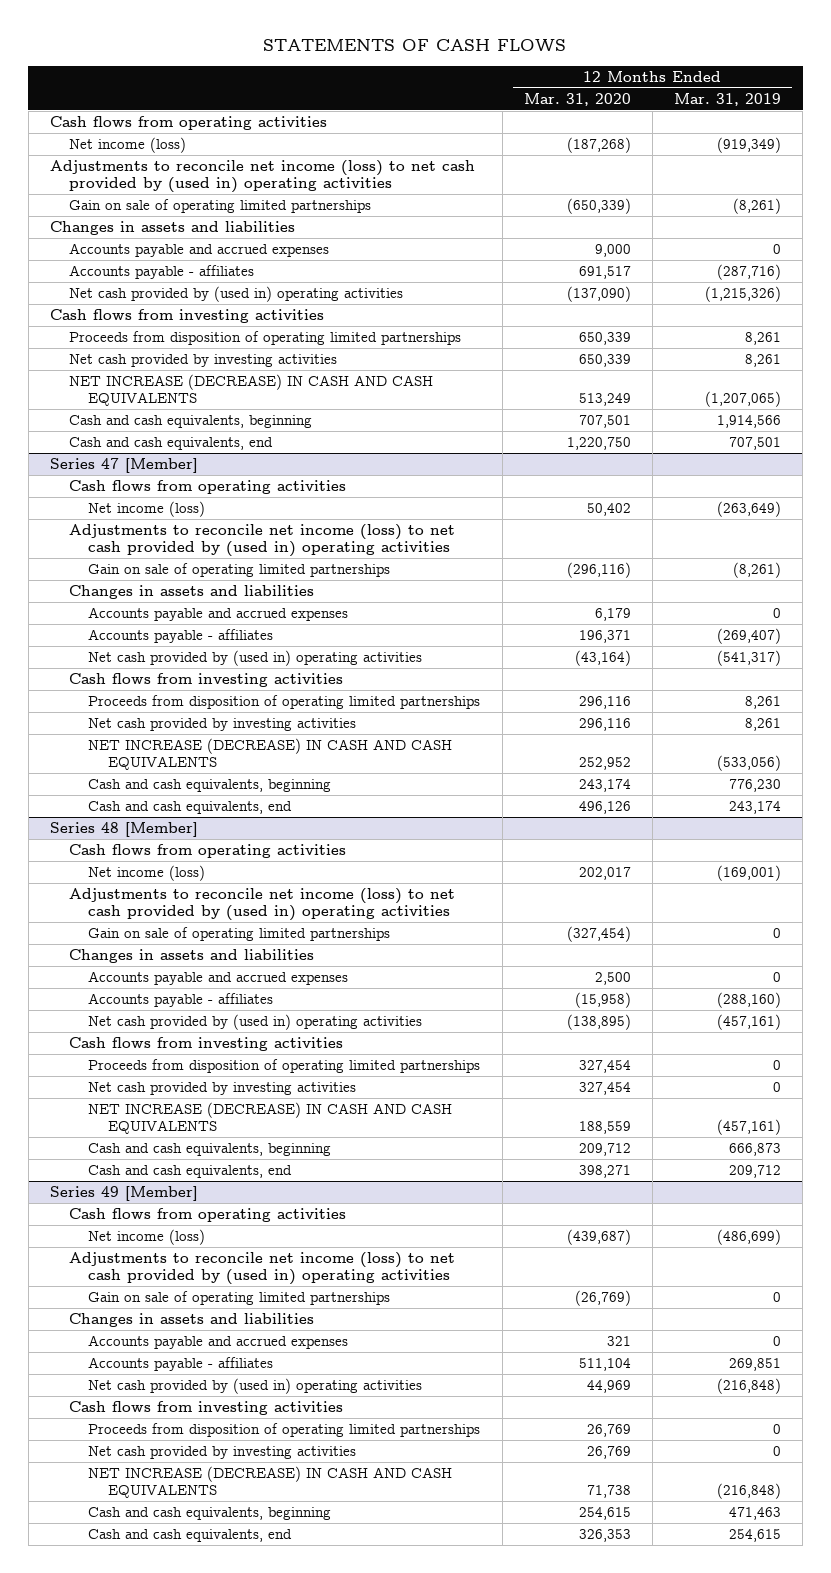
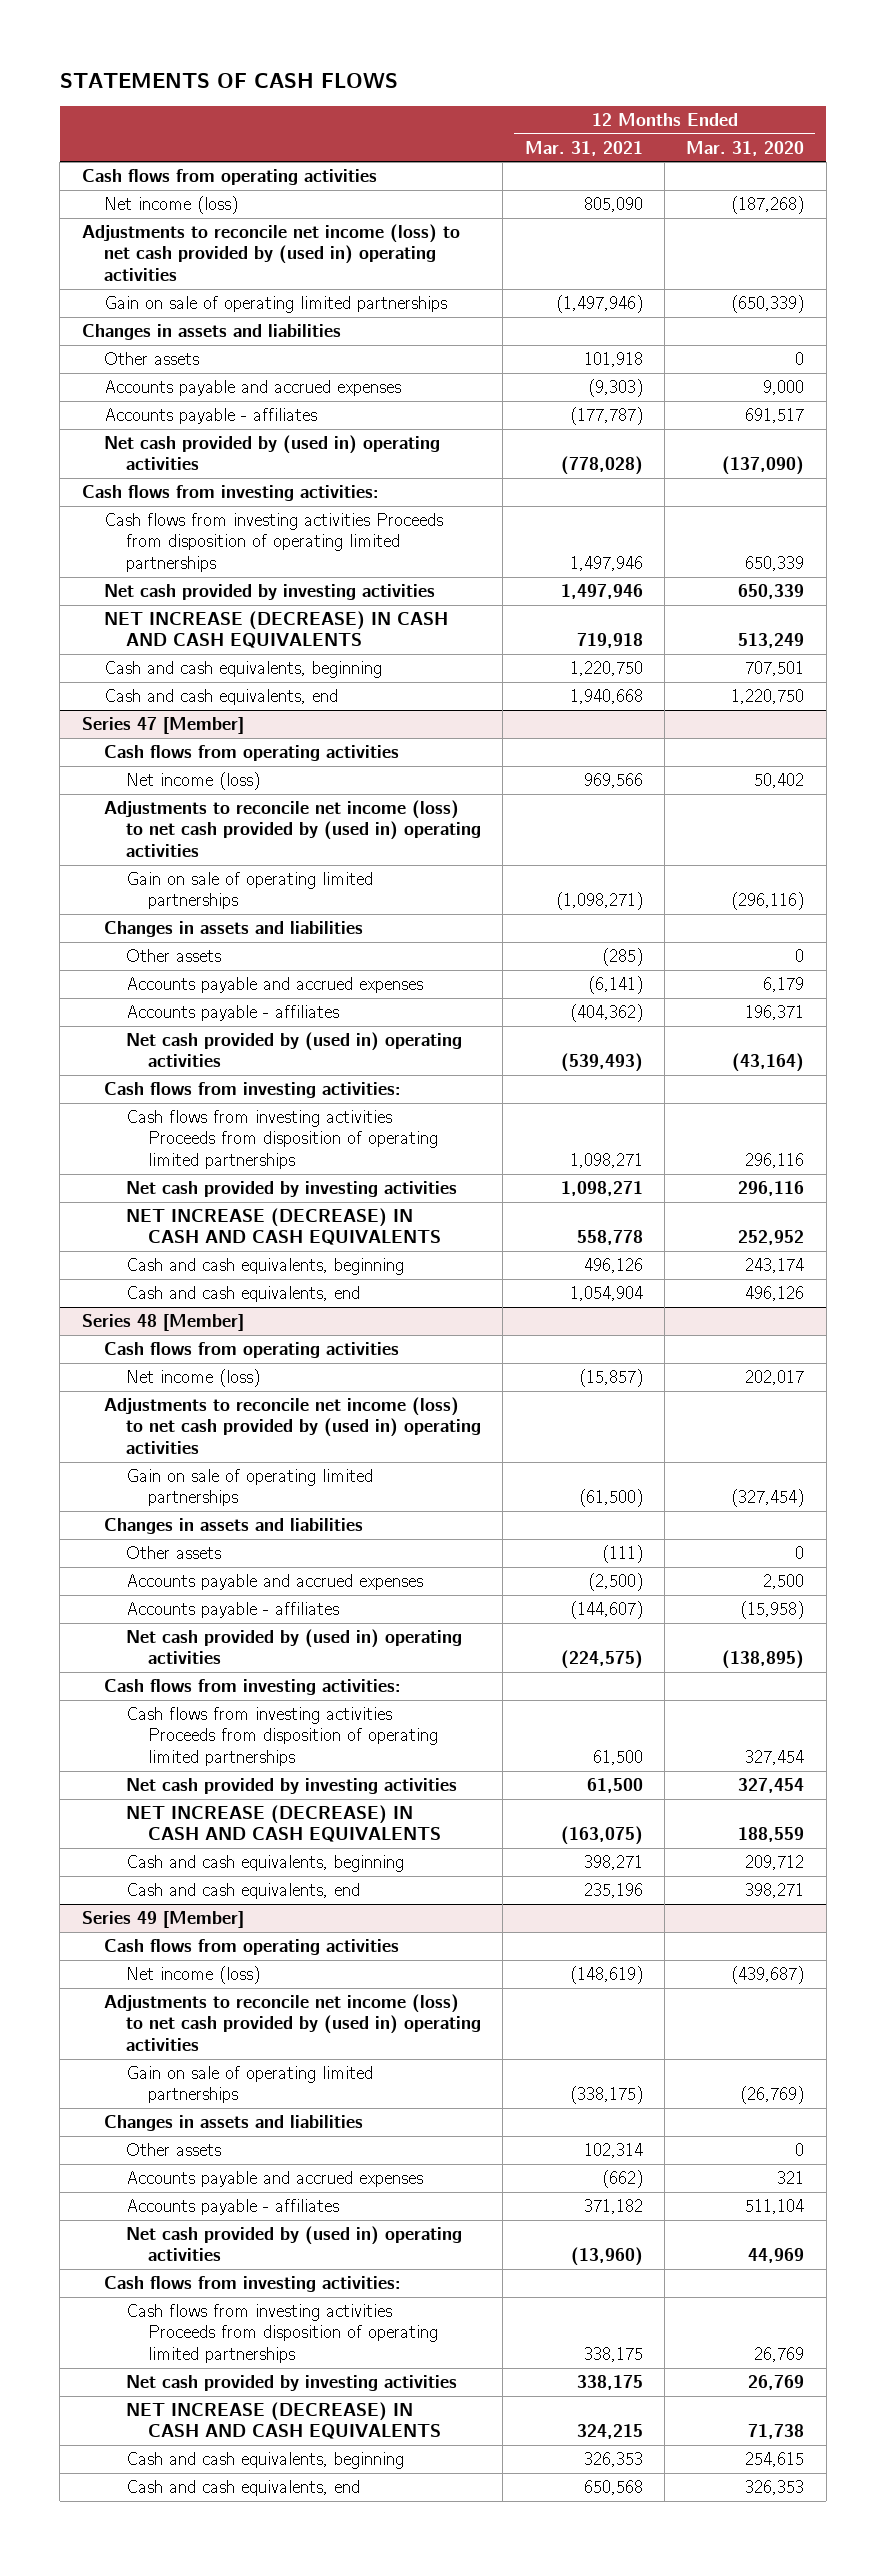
[673,92,781,106] Mar. 31, 2019 -> none
none -> [524,140,643,156] Mar. 31, 2021
none -> [103,352,199,366] Other assets
[49,308,324,323] Cash flows from investing activities -> [81,485,379,502] Cash flows from investing activities:
[69,330,462,345] Proceeds from disposition of operating limited partnerships -> [103,513,443,572] Cash flows from investing activities Proceeds from disposition of operating limited partnerships
none -> [126,949,222,963] Other assets
[69,672,344,687] Cash flows from investing activities -> [103,1082,401,1099] Cash flows from investing activities:
[88,694,481,709] Proceeds from disposition of operating limited partnerships -> [126,1110,439,1169] Cash flows from investing activities Proceeds from disposition of operating limited partnerships
none -> [126,1546,222,1560] Other assets
[69,1036,344,1051] Cash flows from investing activities -> [103,1679,401,1696] Cash flows from investing activities:
[88,1058,481,1073] Proceeds from disposition of operating limited partnerships -> [126,1707,439,1766] Cash flows from investing activities Proceeds from disposition of operating limited partnerships
none -> [126,2143,222,2157] Other assets
[69,1400,344,1415] Cash flows from investing activities -> [103,2276,401,2293] Cash flows from investing activities:
[88,1422,481,1437] Proceeds from disposition of operating limited partnerships -> [126,2304,439,2363] Cash flows from investing activities Proceeds from disposition of operating limited partnerships

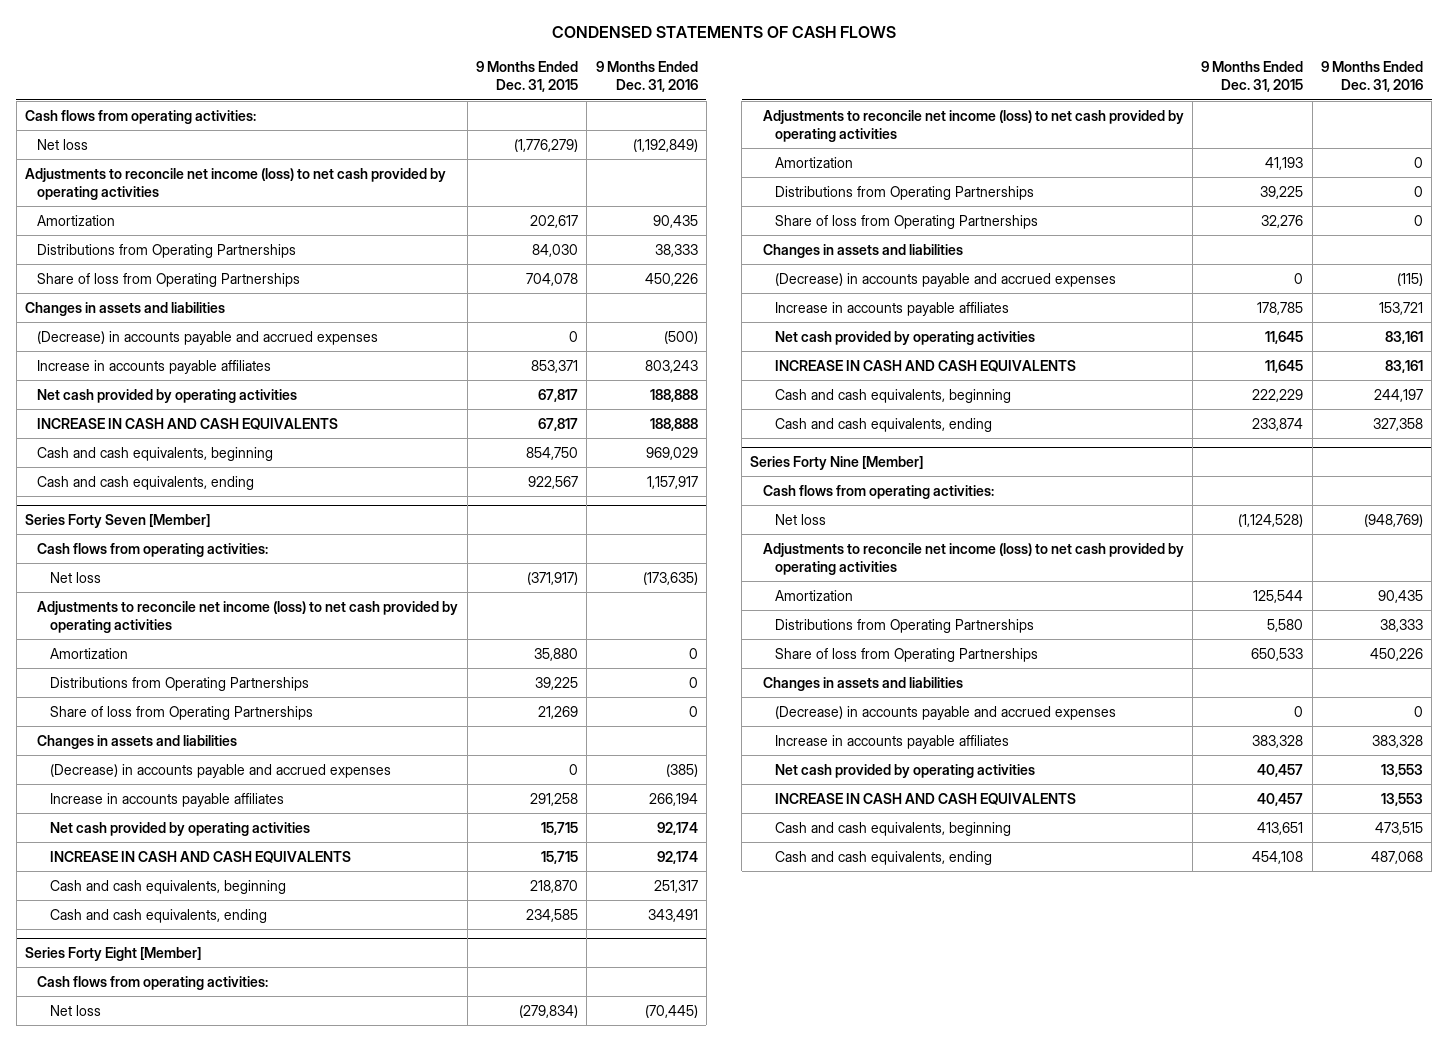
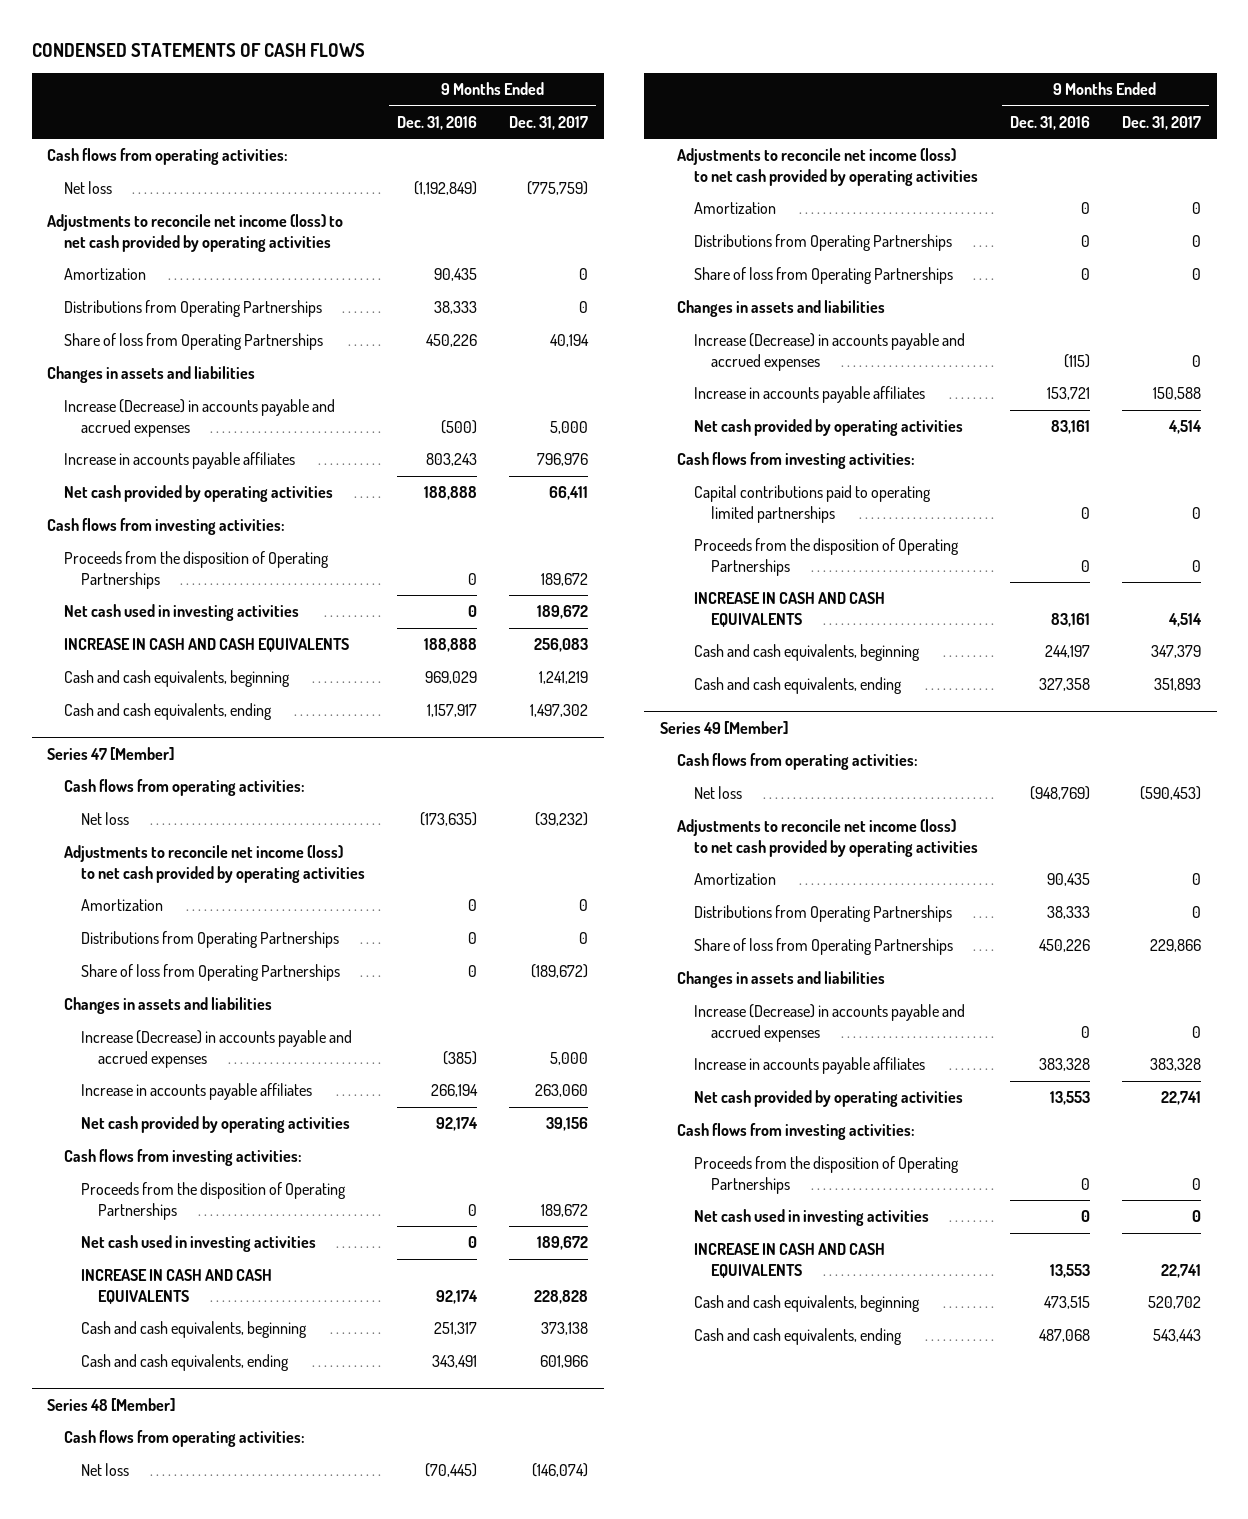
[476,61,579,93] 9 Months Ended Dec. 31, 2015 -> none
none -> [508,115,588,130] Dec. 31, 2017
[37,330,379,345] (Decrease) in accounts payable and accrued expenses -> [64,399,336,437] Increase (Decrease) in accounts payable and accrued expenses
none -> [47,518,286,536] Cash flows from investing activities:
none -> [64,551,330,589] Proceeds from the disposition of Operating Partnerships
none -> [64,604,300,622] Net cash used in investing activities
[24,513,210,528] Series Forty Seven [Member] -> [47,746,175,760] Series 47 [Member]
[49,763,391,778] (Decrease) in accounts payable and accrued expenses -> [81,1030,353,1068] Increase (Decrease) in accounts payable and accrued expenses
none -> [64,1149,303,1167] Cash flows from investing activities:
none -> [81,1182,347,1220] Proceeds from the disposition of Operating Partnerships
none -> [81,1235,317,1253] Net cash used in investing activities
[24,946,201,961] Series Forty Eight [Member] -> [47,1397,176,1411] Series 48 [Member]
[775,272,1117,287] (Decrease) in accounts payable and accrued expenses -> [694,333,966,371] Increase (Decrease) in accounts payable and accrued expenses
none -> [677,452,916,470] Cash flows from investing activities:
none -> [694,485,932,523] Capital contributions paid to operating limited partnerships
none -> [694,538,960,576] Proceeds from the disposition of Operating Partnerships
[750,455,924,470] Series Forty Nine [Member] -> [660,720,789,734] Series 49 [Member]
[775,705,1117,720] (Decrease) in accounts payable and accrued expenses -> [694,1004,966,1042] Increase (Decrease) in accounts payable and accrued expenses
none -> [677,1123,916,1141] Cash flows from investing activities:
none -> [694,1156,960,1194] Proceeds from the disposition of Operating Partnerships
none -> [694,1209,930,1227] Net cash used in investing activities

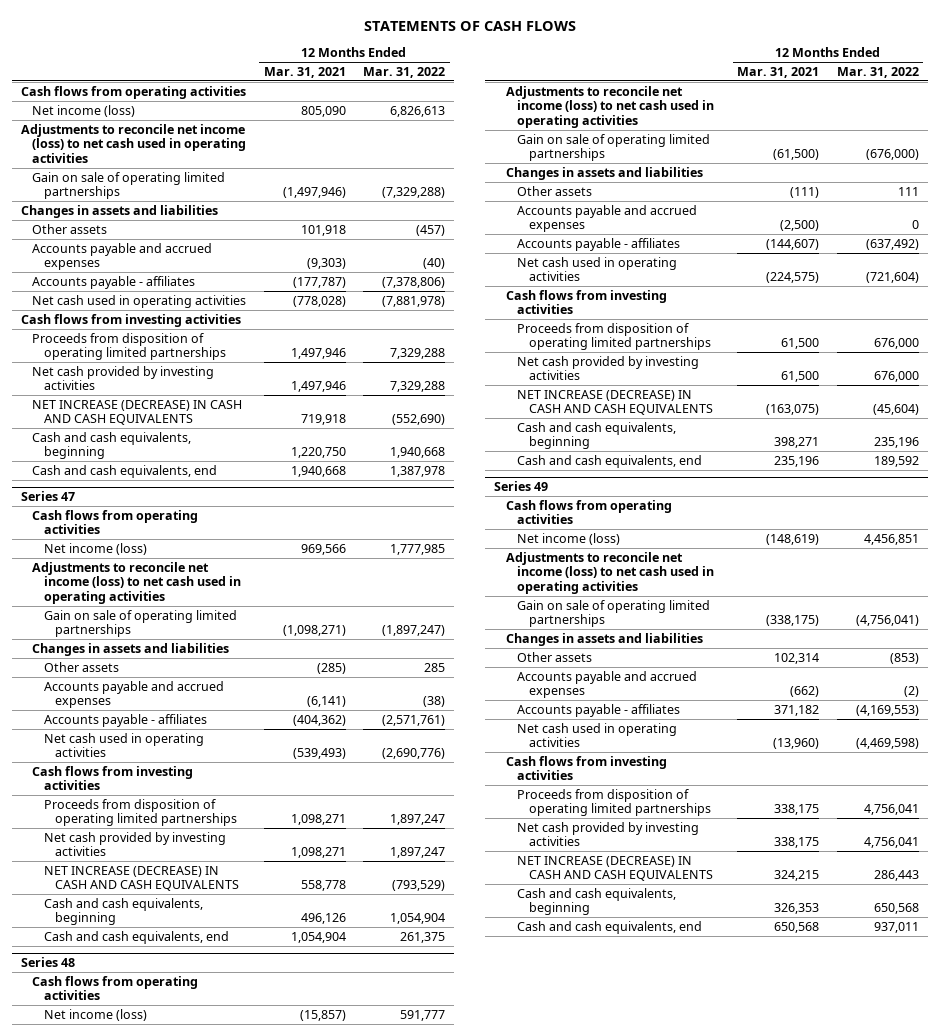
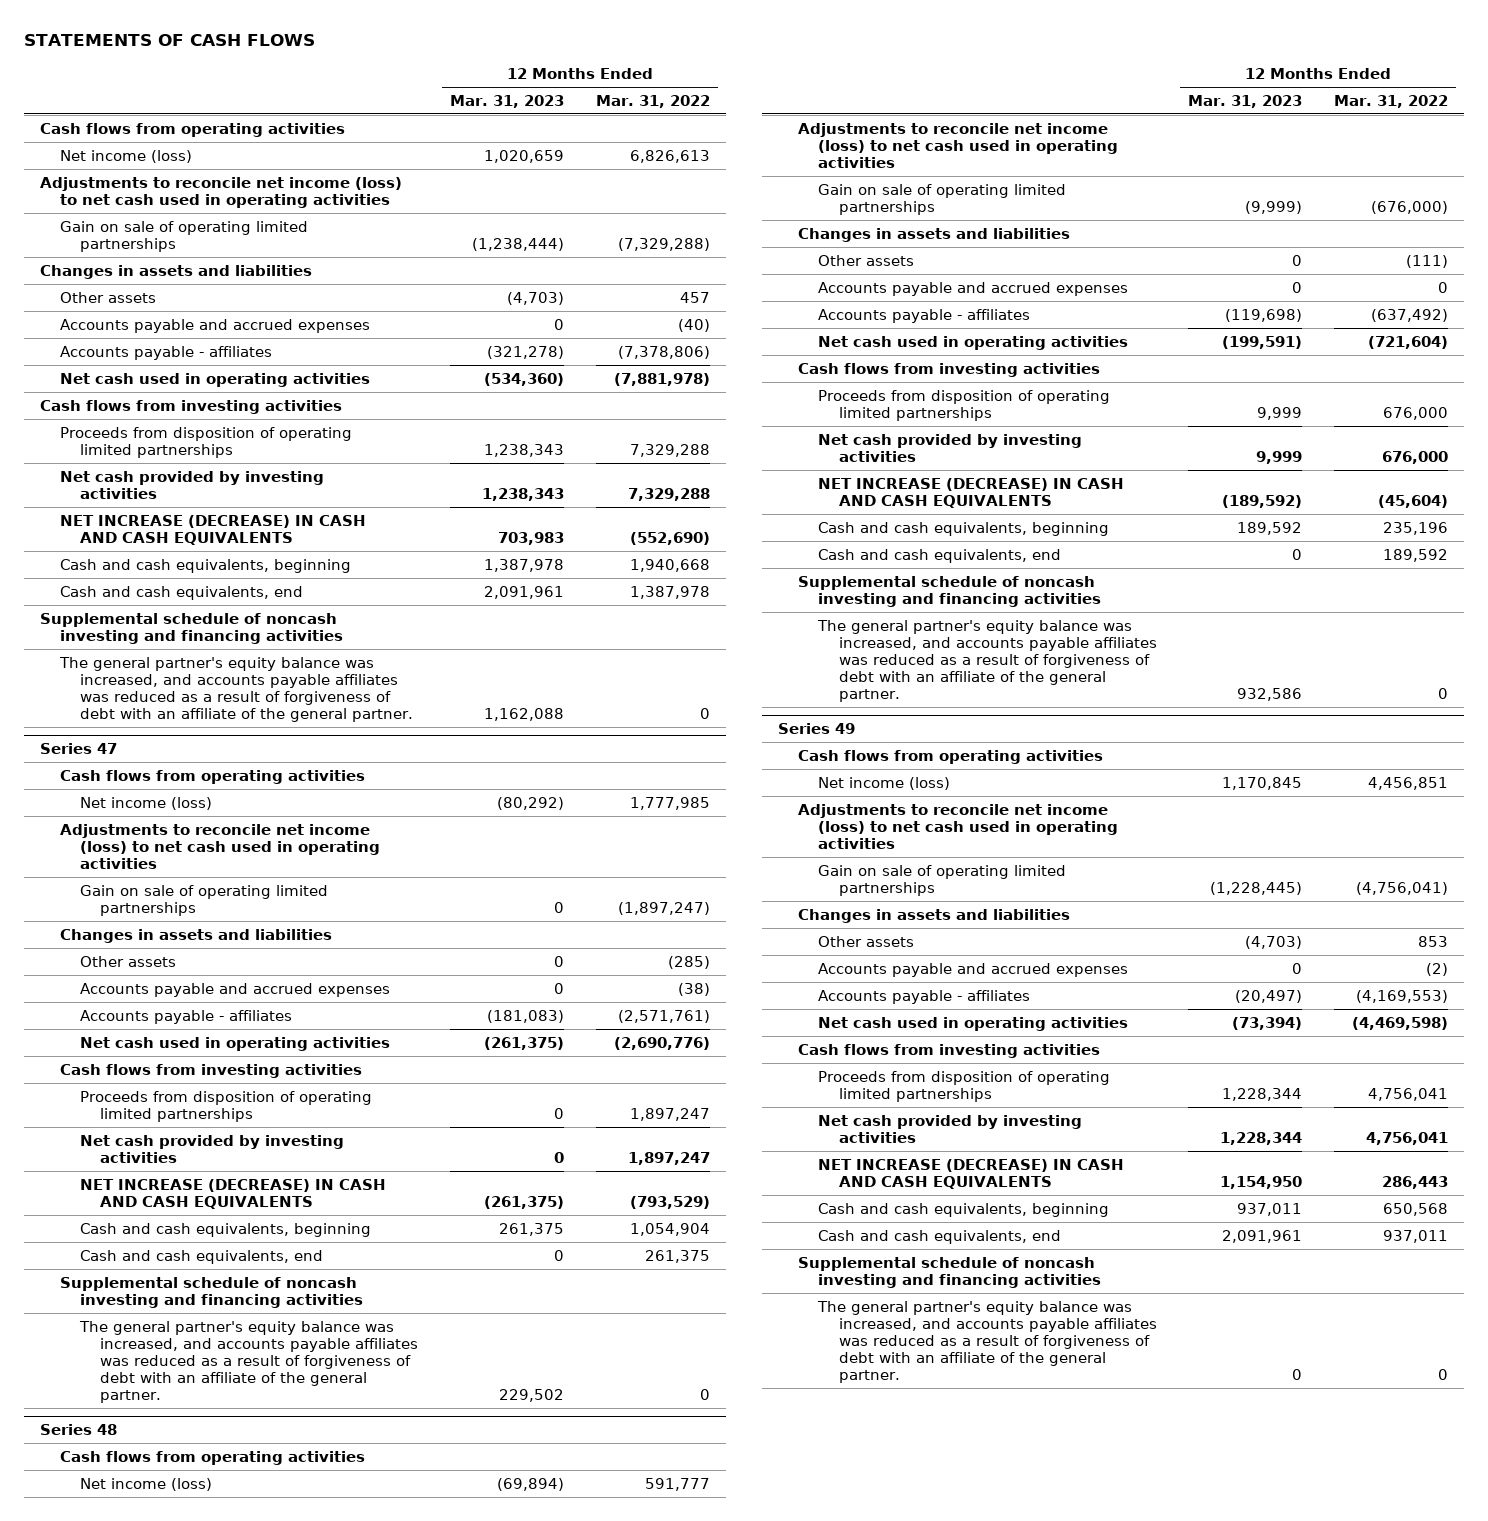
[263,67,346,79] Mar. 31, 2021 -> none
none -> [449,94,564,108] Mar. 31, 2023
[416,224,446,236] (457) -> [679,291,710,303] 457
none -> [39,612,343,644] Supplemental schedule of noncash investing and financing activities
none -> [58,656,413,722] The general partner's equity balance was increased, and accounts payable affiliates was reduced as a result of forgiveness of debt with an affiliate of the general partner.
[424,662,446,672] 285 -> [667,955,710,969] (285)
none -> [59,1276,363,1308] Supplemental schedule of noncash investing and financing activities
none -> [78,1320,419,1404] The general partner's equity balance was increased, and accounts payable affiliates was reduced as a result of forgiveness of debt with an affiliate of the general partner.
[897,186,919,196] 111 -> [1406,254,1449,268] (111)
none -> [798,575,1102,607] Supplemental schedule of noncash investing and financing activities
none -> [817,619,1157,703] The general partner's equity balance was increased, and accounts payable affiliates was reduced as a result of forgiveness of debt with an affiliate of the general partner.
[889,652,919,664] (853) -> [1418,935,1449,947] 853
none -> [798,1256,1102,1288] Supplemental schedule of noncash investing and financing activities
none -> [817,1300,1157,1384] The general partner's equity balance was increased, and accounts payable affiliates was reduced as a result of forgiveness of debt with an affiliate of the general partner.

